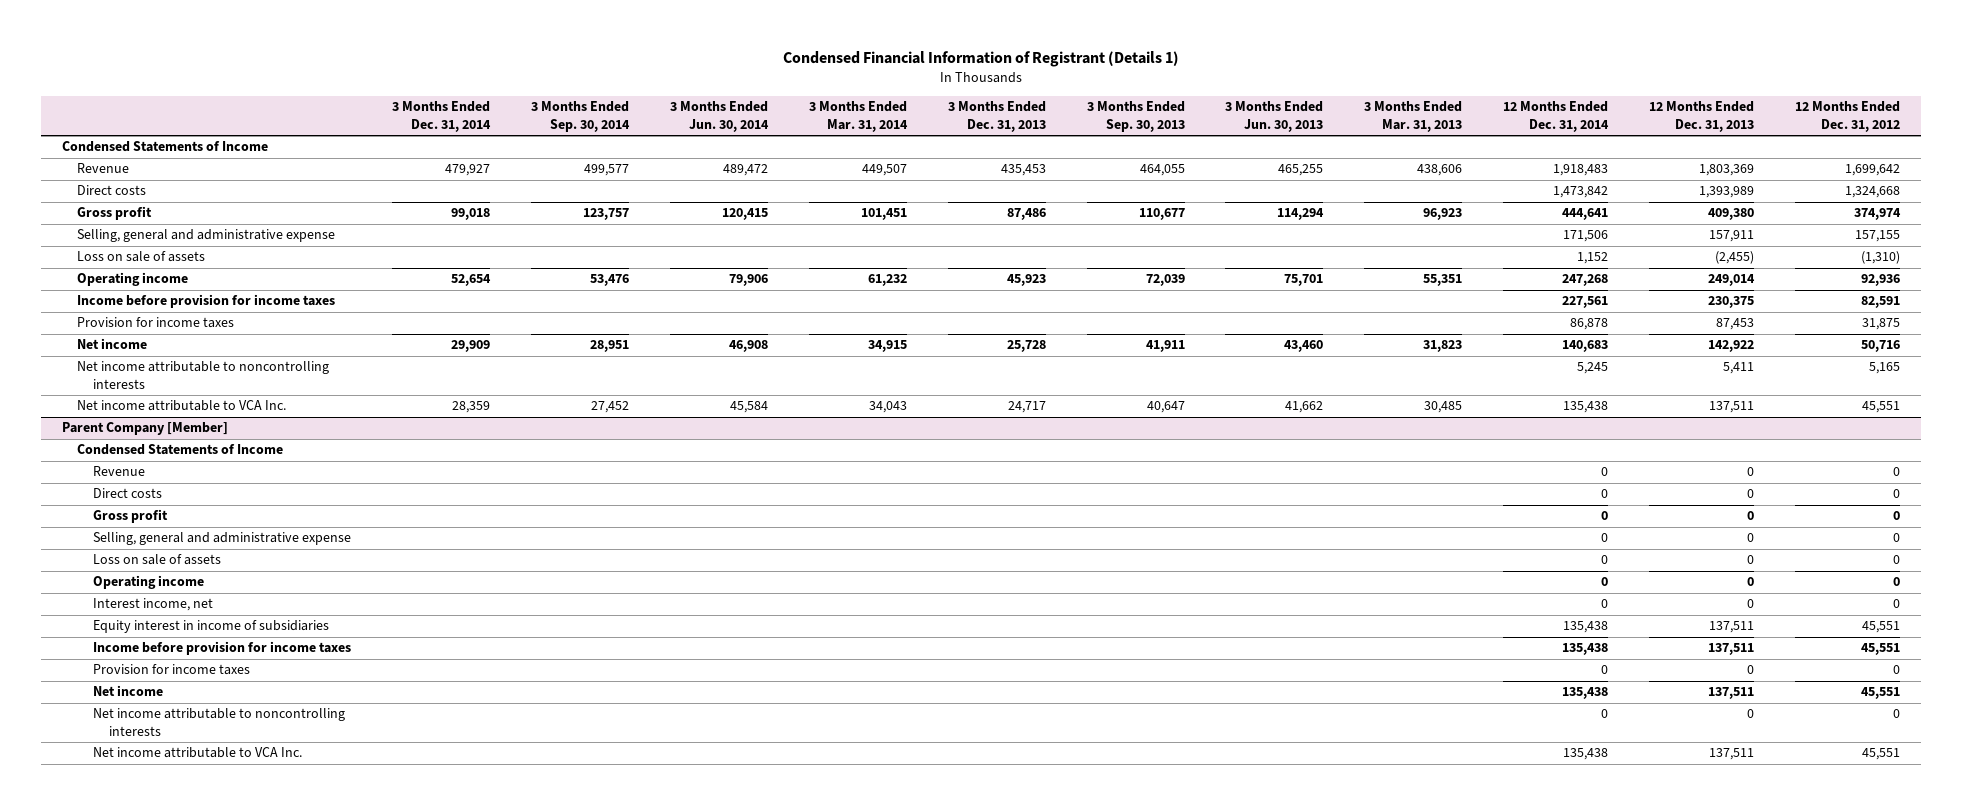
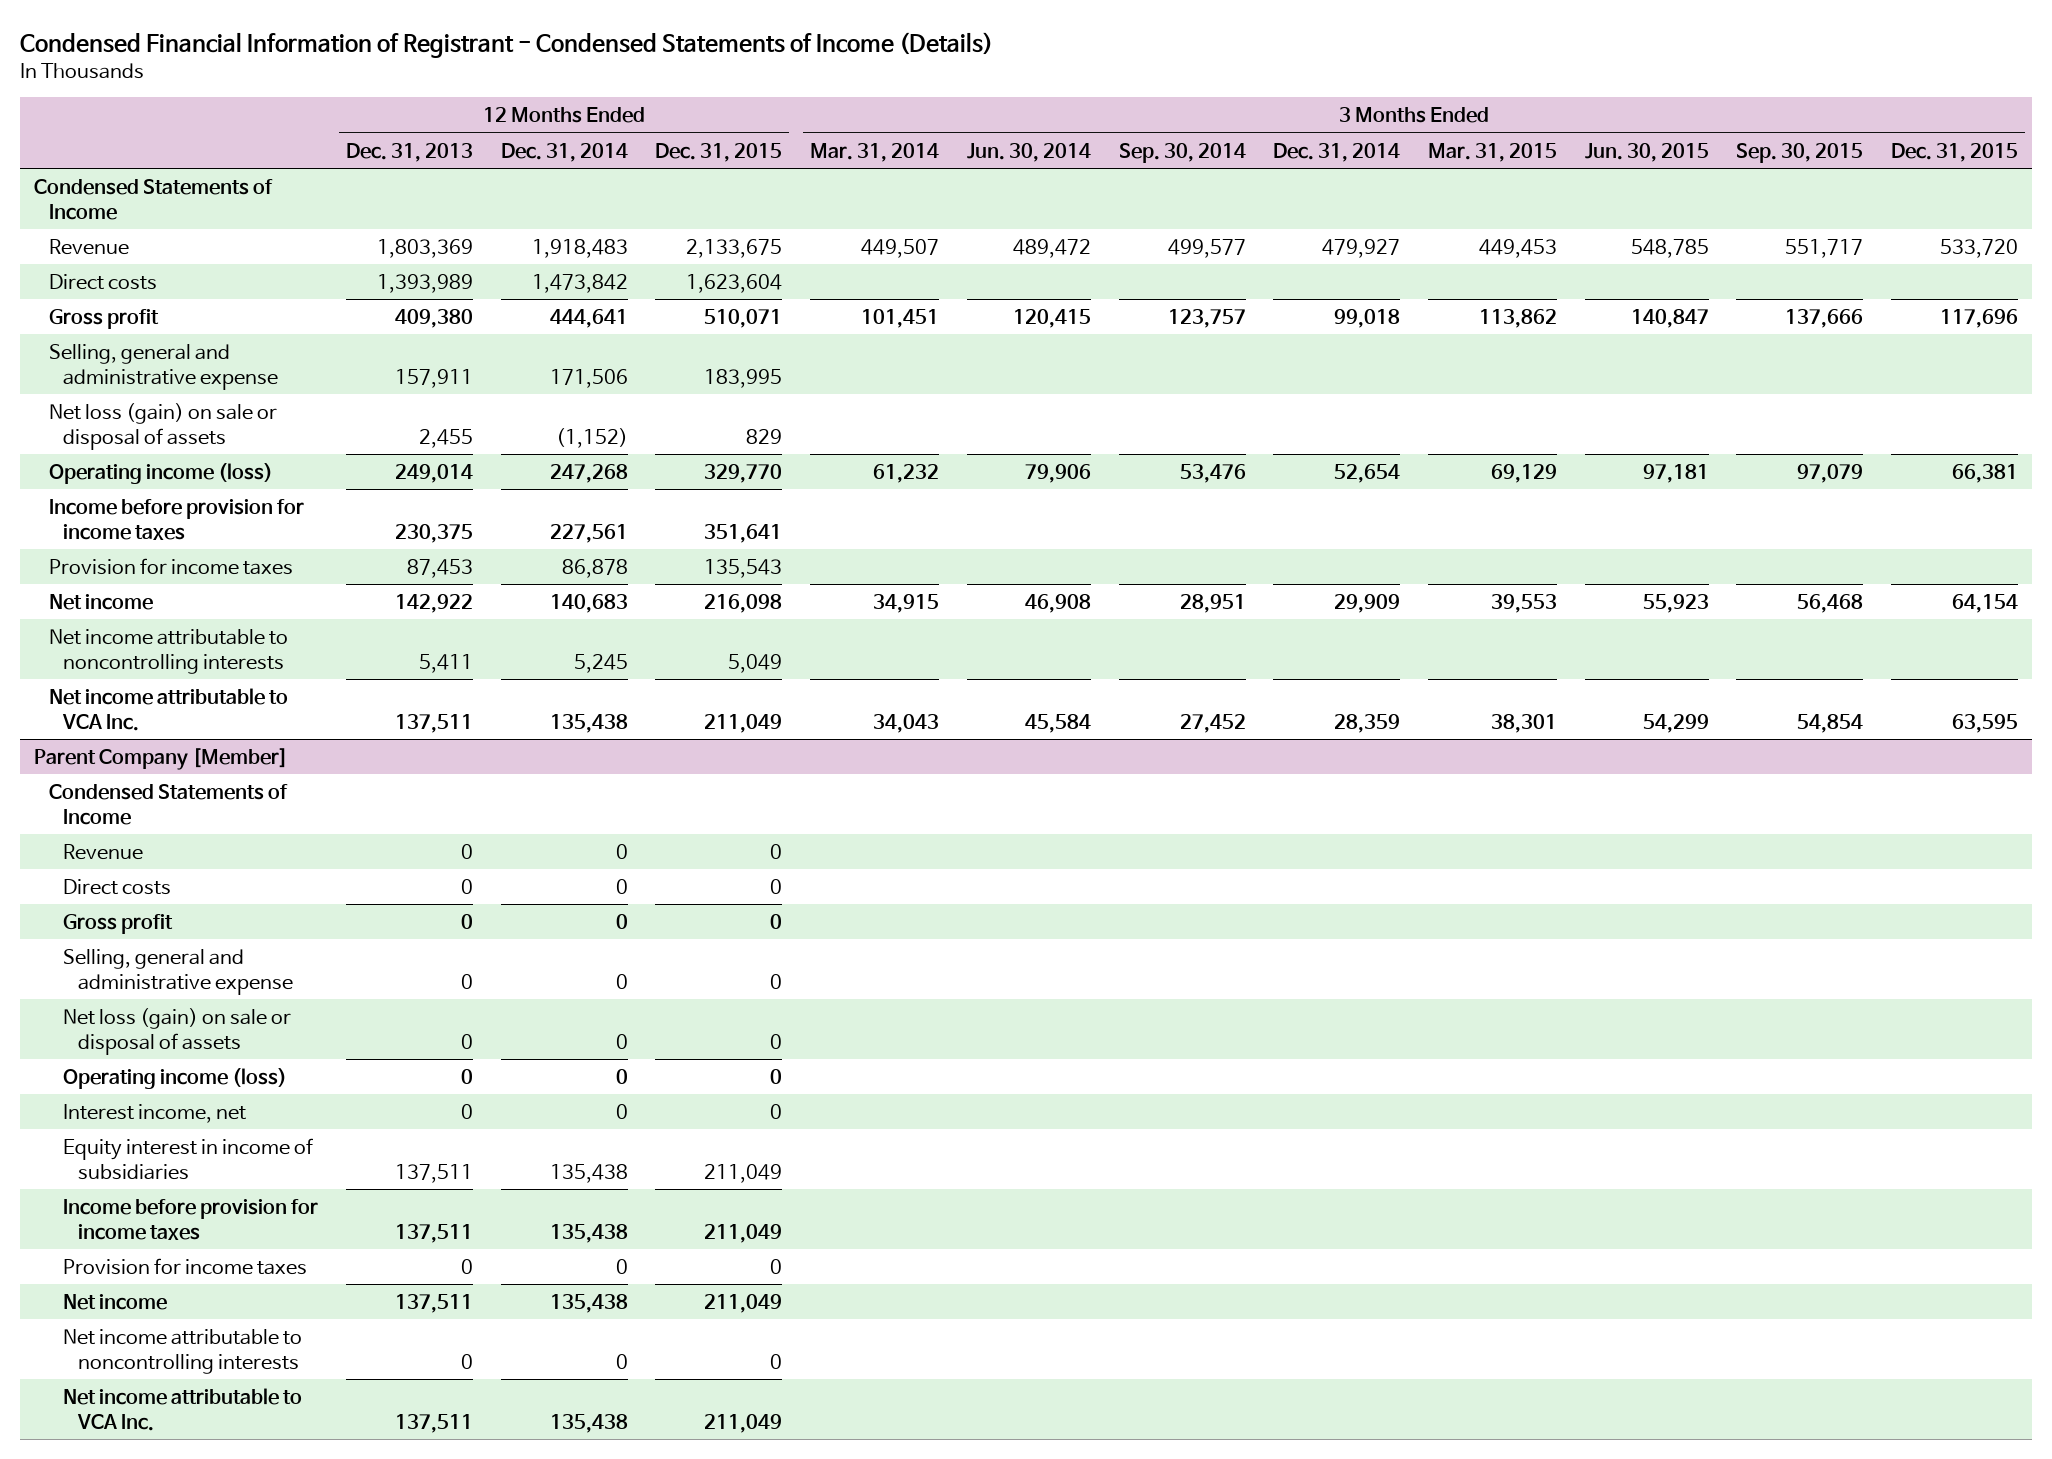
[782,51,1179,68] Condensed Financial Information of Registrant (Details 1) -> [20,31,994,58] Condensed Financial Information of Registrant - Condensed Statements of Income (Details)
[947,101,1046,133] 3 Months Ended Dec. 31, 2013 -> none
[1086,101,1185,133] 3 Months Ended Sep. 30, 2013 -> none
[1225,101,1324,133] 3 Months Ended Jun. 30, 2013 -> none
[1364,101,1463,133] 3 Months Ended Mar. 31, 2013 -> none
[1795,101,1901,133] 12 Months Ended Dec. 31, 2012 -> none
none -> [655,142,783,162] Dec. 31, 2015
none -> [1427,142,1557,162] Mar. 31, 2015
none -> [1584,142,1709,162] Jun. 30, 2015
none -> [1736,142,1864,163] Sep. 30, 2015
none -> [1891,142,2019,162] Dec. 31, 2015
[77,251,206,263] Loss on sale of assets -> [48,402,277,450] Net loss (gain) on sale or disposal of assets
[1577,252,1609,265] 1,152 -> [555,427,628,448] (1,152)
[1715,251,1755,265] (2,455) -> [419,428,474,448] 2,455
[77,272,189,287] Operating income -> [48,462,273,484] Operating income (loss)
[92,554,221,566] Loss on sale of assets -> [63,1007,292,1055] Net loss (gain) on sale or disposal of assets
[92,575,204,590] Operating income -> [63,1067,288,1089] Operating income (loss)

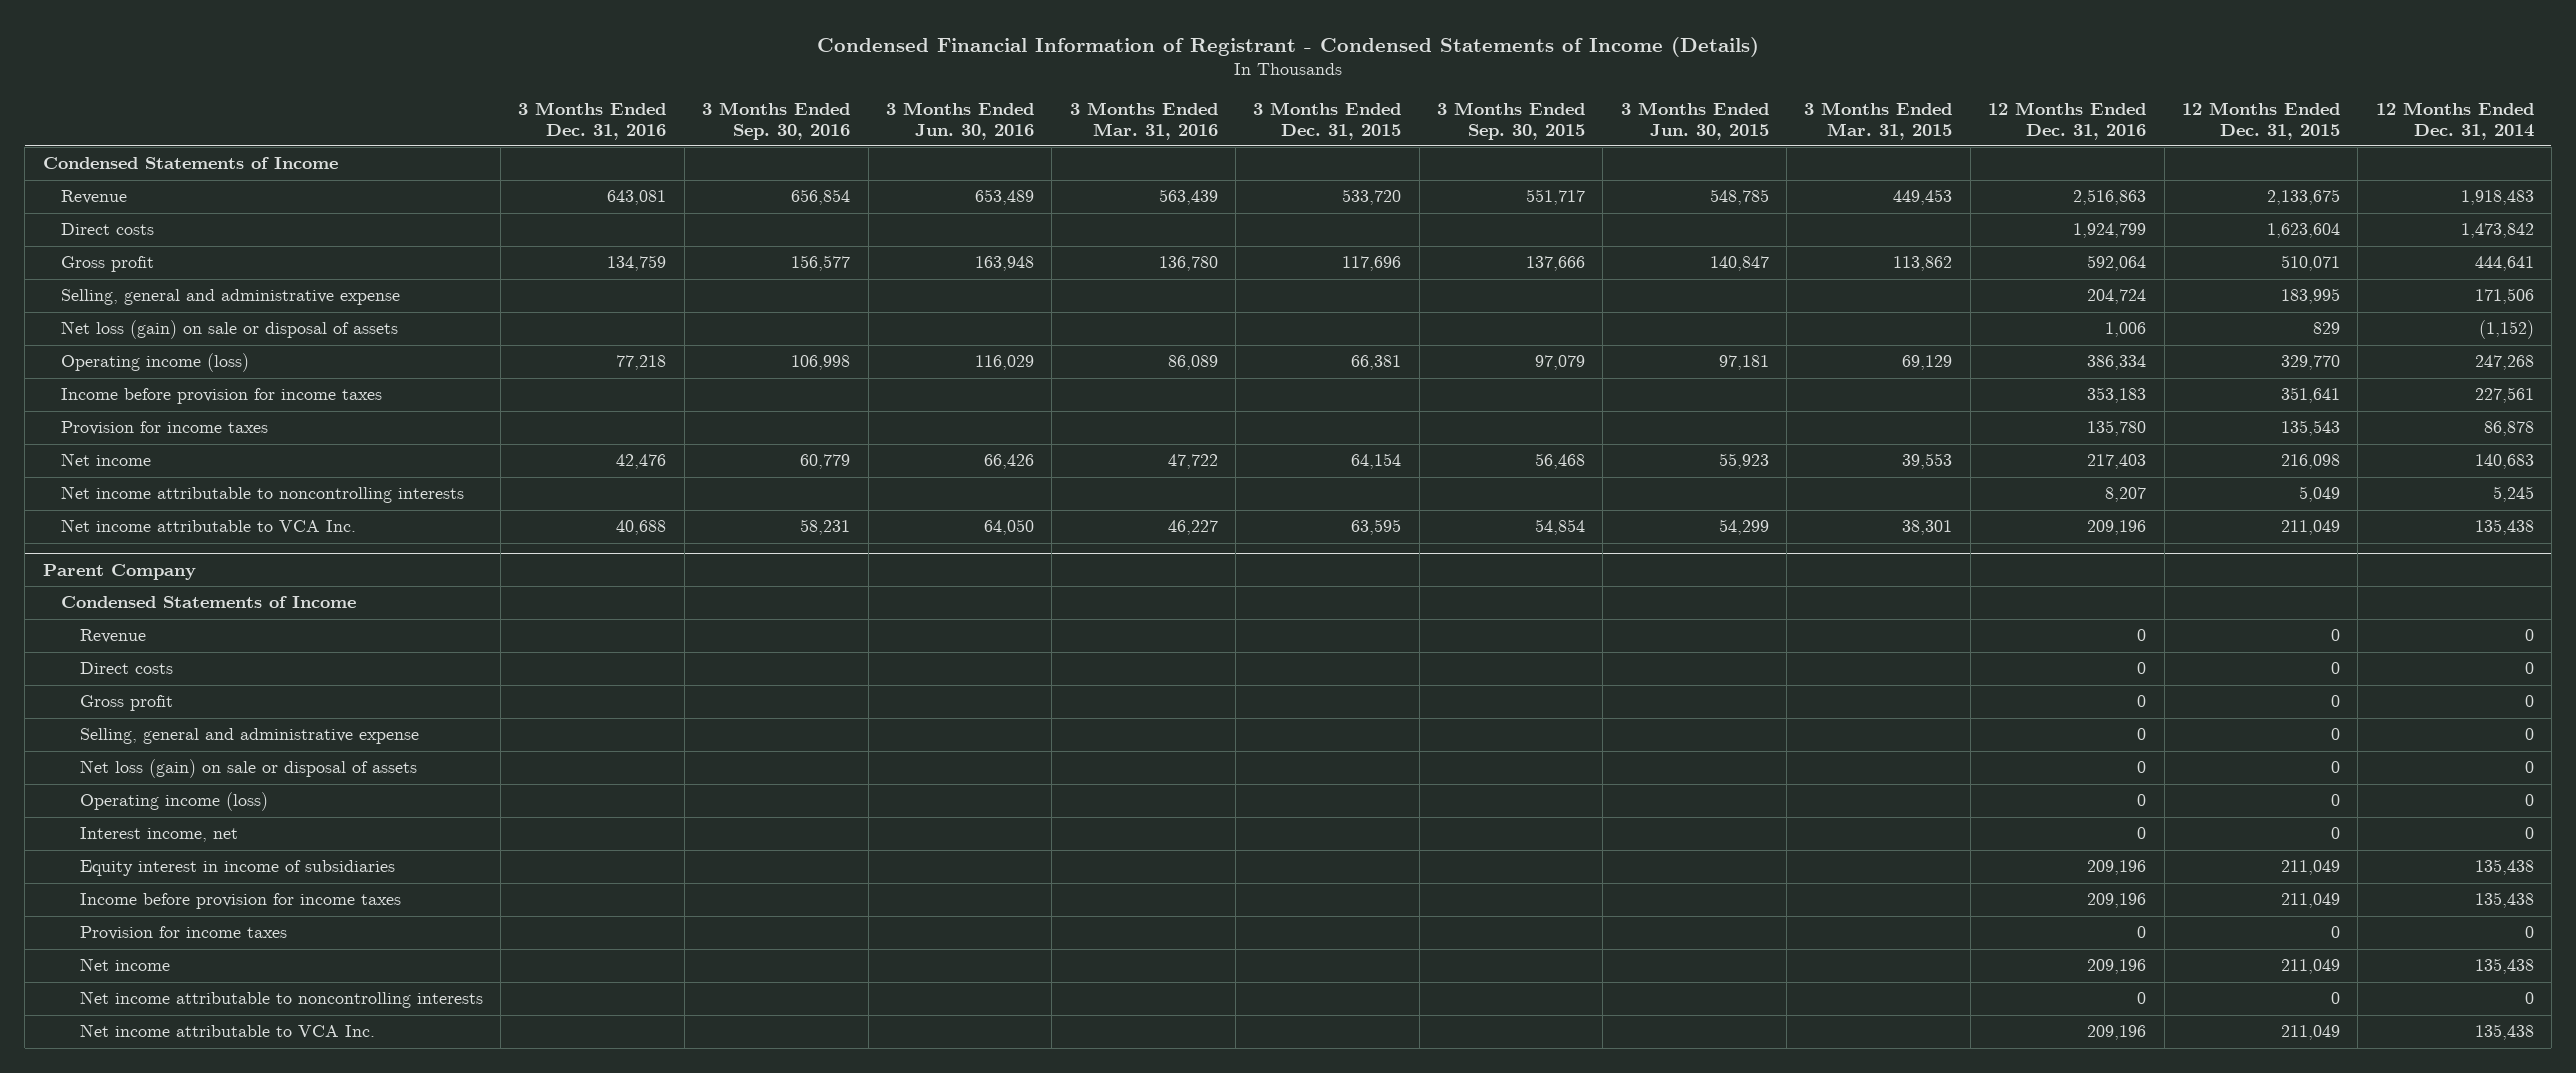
[346,142,474,162] Dec. 31, 2013 -> none
[810,142,940,162] Mar. 31, 2014 -> none
[966,142,1091,162] Jun. 30, 2014 -> none
[1118,142,1246,163] Sep. 30, 2014 -> none
[1273,142,1401,162] Dec. 31, 2014 -> none
none -> [518,102,667,140] 3 Months Ended Dec. 31, 2016
none -> [702,102,851,140] 3 Months Ended Sep. 30, 2016
none -> [885,102,1034,140] 3 Months Ended Jun. 30, 2016
none -> [1069,102,1218,140] 3 Months Ended Mar. 31, 2016
none -> [1988,102,2147,140] 12 Months Ended Dec. 31, 2016
[34,747,289,770] Parent Company [Member] -> [42,563,196,580] Parent Company

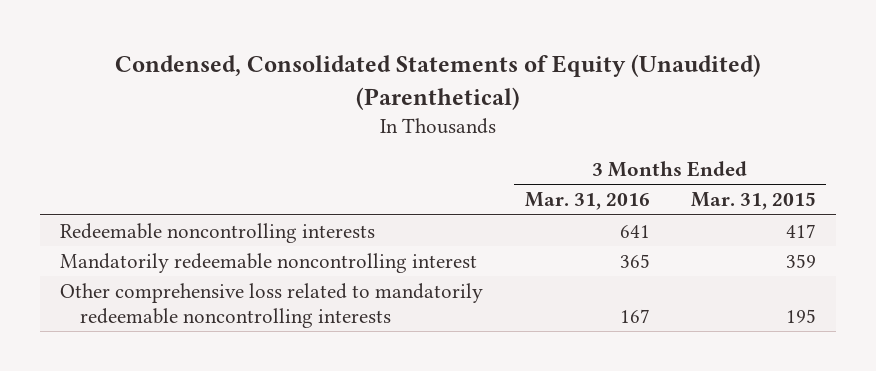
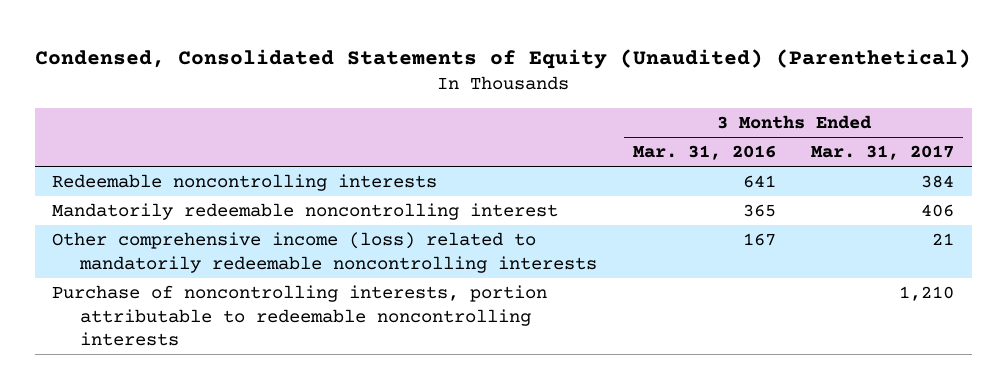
[690,192,816,211] Mar. 31, 2015 -> none
none -> [811,145,955,161] Mar. 31, 2017
[60,282,484,329] Other comprehensive loss related to mandatorily redeemable noncontrolling interests -> [52,231,598,273] Other comprehensive income (loss) related to mandatorily redeemable noncontrolling interests
none -> [52,284,548,347] Purchase of noncontrolling interests, portion attributable to redeemable noncontrolling interests

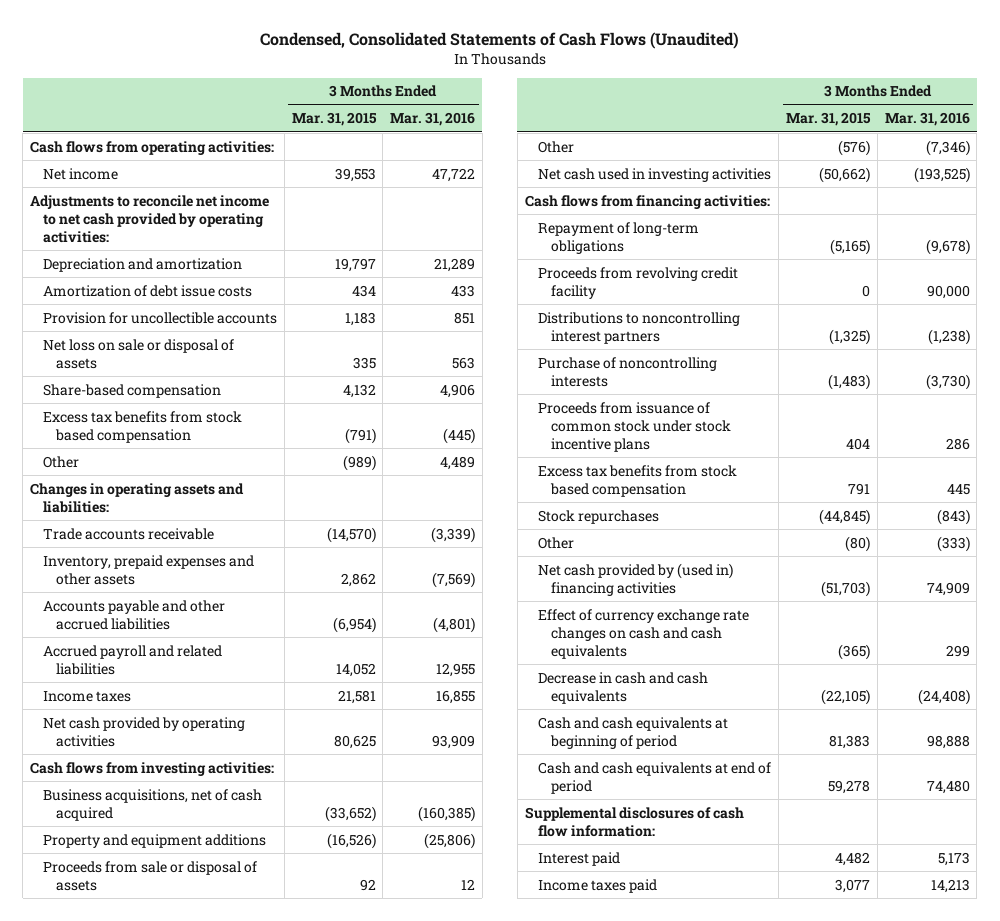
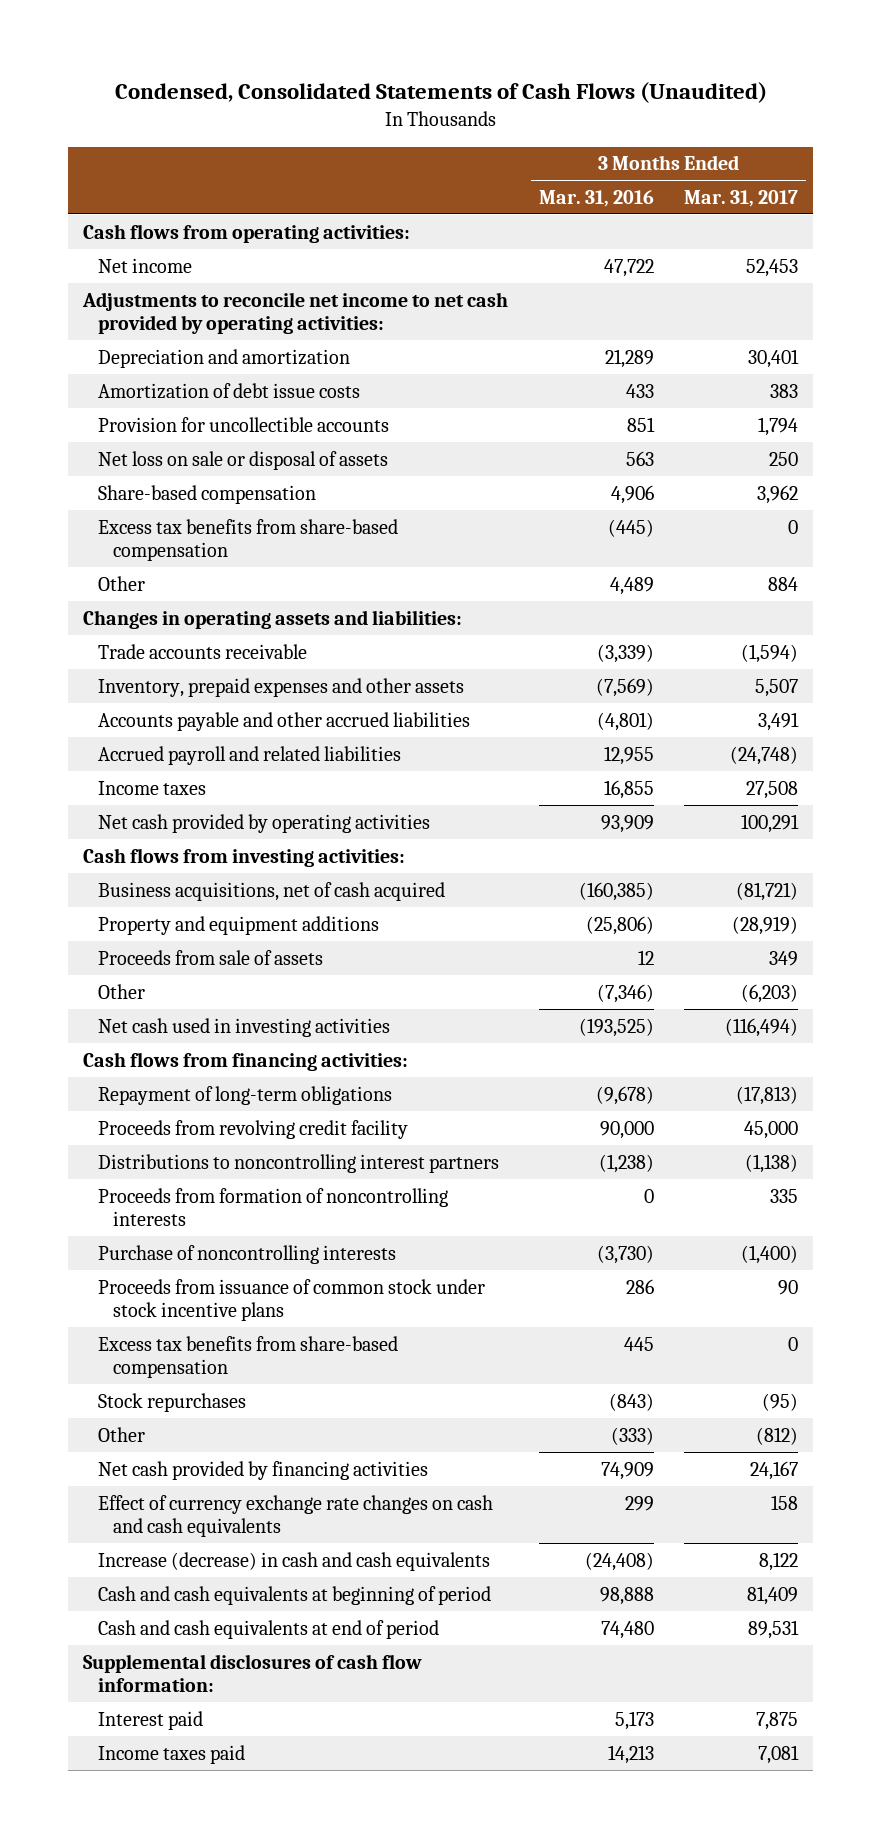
[291,112,377,127] Mar. 31, 2015 -> none
none -> [684,189,799,207] Mar. 31, 2017
[43,410,243,443] Excess tax benefits from stock based compensation -> [98,518,399,562] Excess tax benefits from share-based compensation
[43,860,258,891] Proceeds from sale or disposal of assets -> [98,949,324,965] Proceeds from sale of assets
none -> [98,1187,449,1227] Proceeds from formation of noncontrolling interests
[537,464,737,497] Excess tax benefits from stock based compensation -> [98,1335,399,1379] Excess tax benefits from share-based compensation
[537,562,733,596] Net cash provided by (used in) financing activities -> [98,1460,429,1480] Net cash provided by financing activities
[537,671,708,704] Decrease in cash and cash equivalents -> [98,1551,491,1571] Increase (decrease) in cash and cash equivalents

